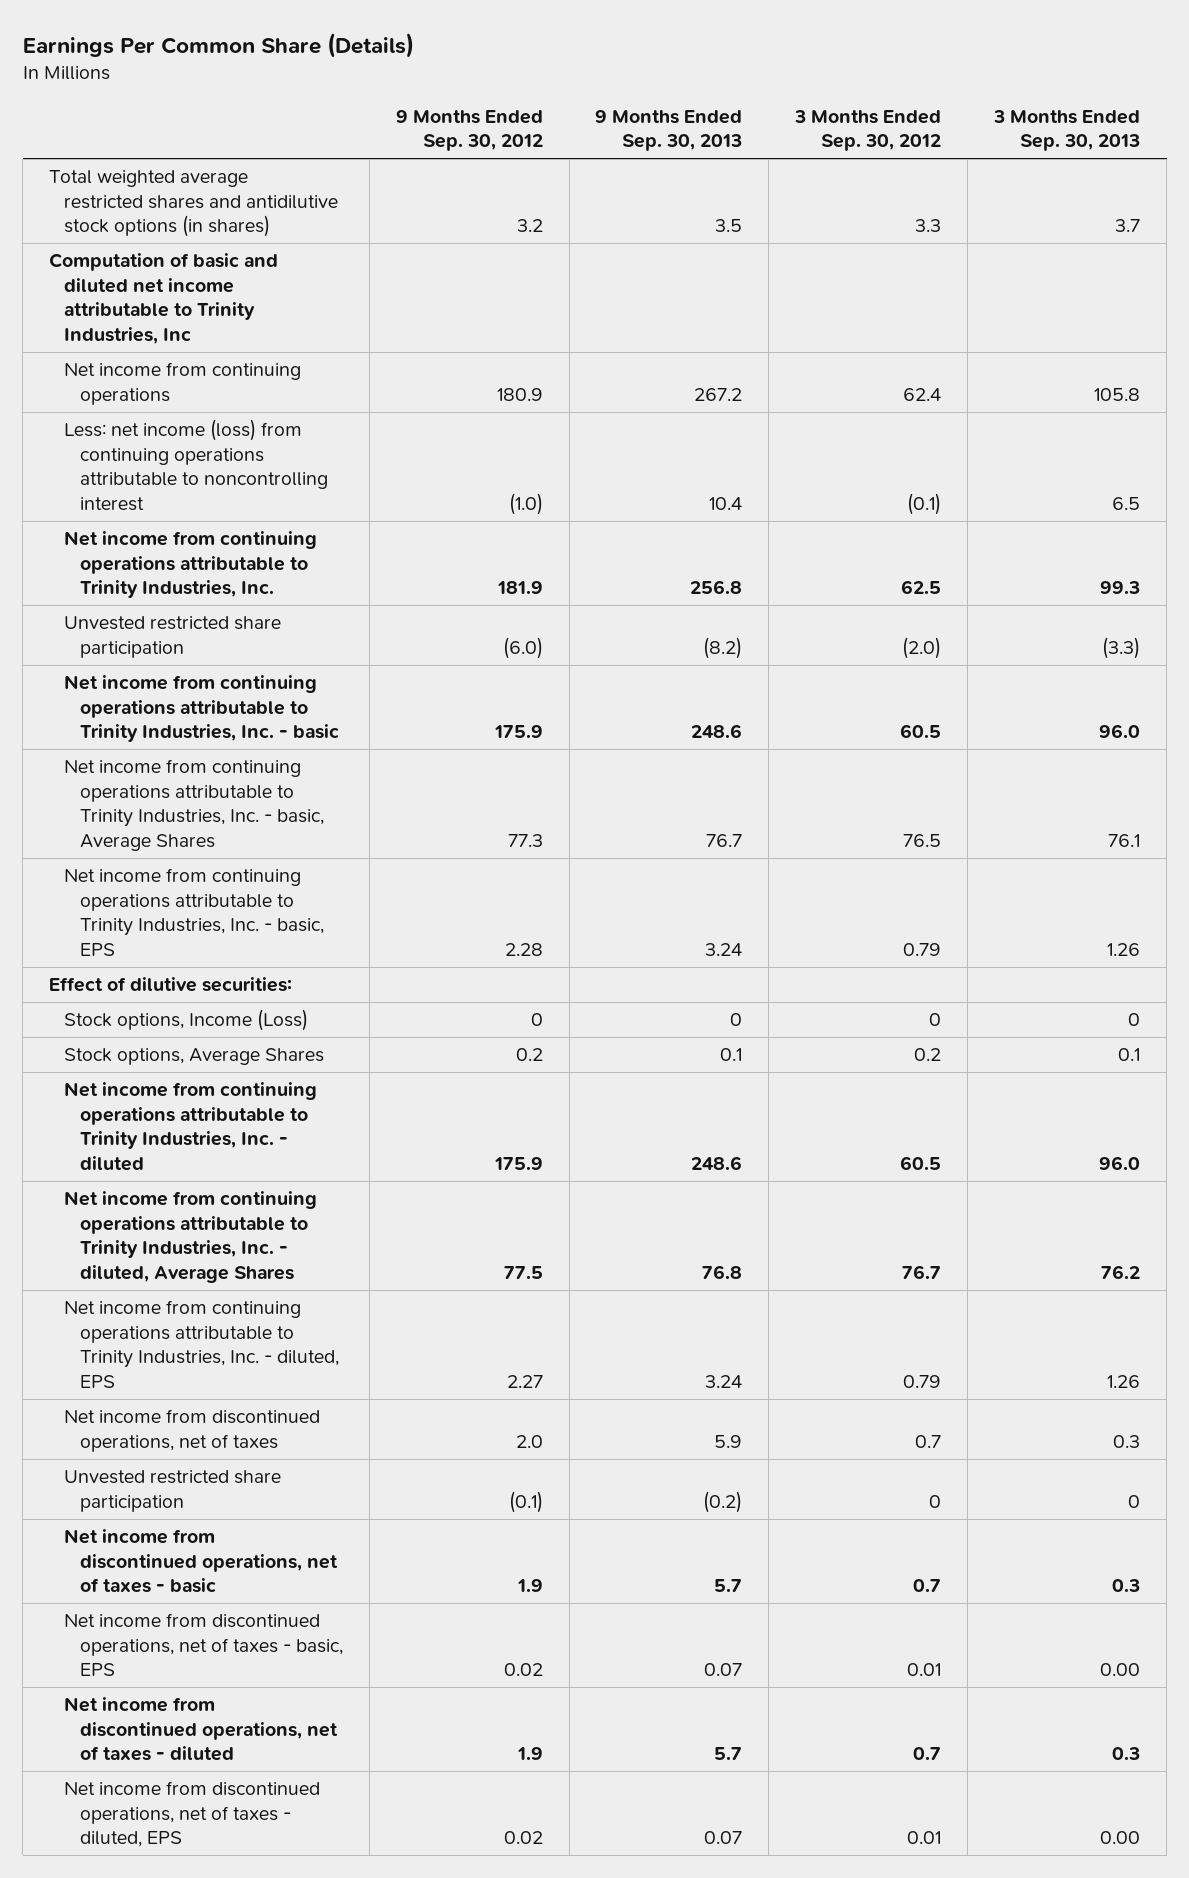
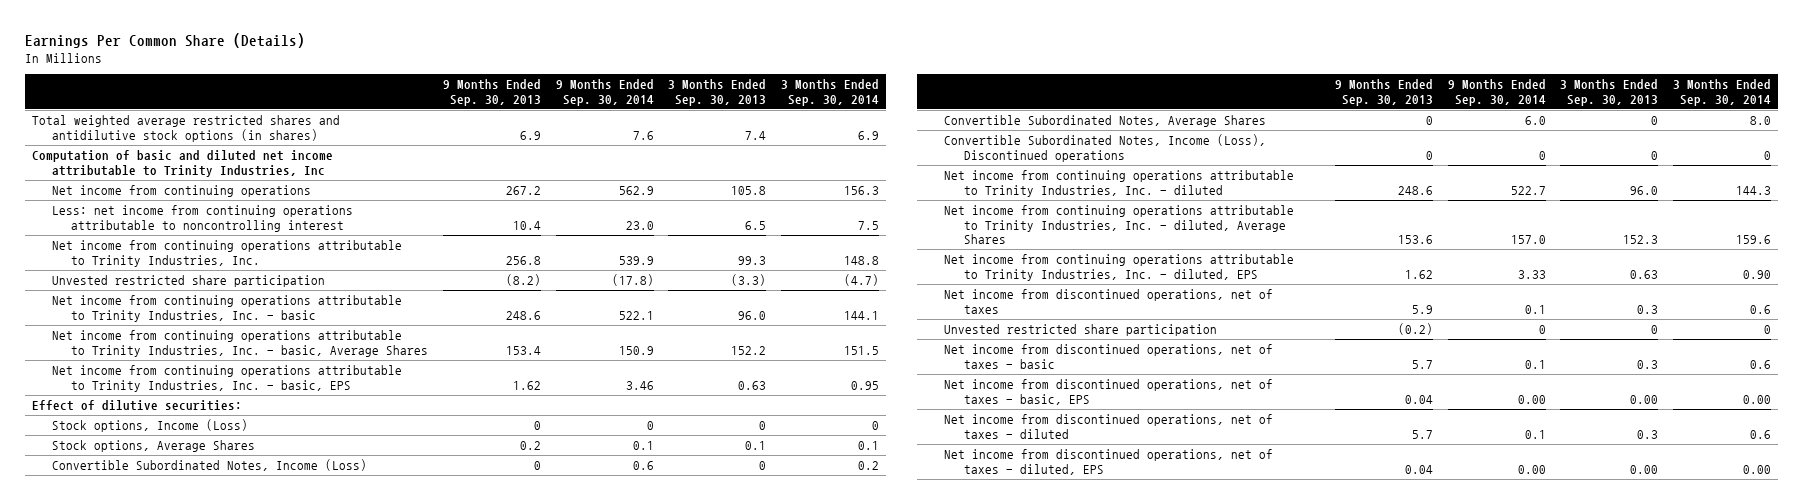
[395,109,543,152] 9 Months Ended Sep. 30, 2012 -> none
[794,109,942,152] 3 Months Ended Sep. 30, 2012 -> none
none -> [555,79,654,106] 9 Months Ended Sep. 30, 2014
none -> [780,79,879,106] 3 Months Ended Sep. 30, 2014
[715,219,743,233] 3.5 -> [520,130,542,140] 6.9
[1115,219,1141,233] 3.7 -> [745,130,767,140] 7.4
[64,419,328,511] Less: net income (loss) from continuing operations attributable to noncontrolling interest -> [51,205,353,232] Less: net income from continuing operations attributable to noncontrolling interest
[706,833,743,847] 76.7 -> [506,345,542,355] 153.4
[1108,833,1141,847] 76.1 -> [731,345,767,355] 152.2
[705,942,743,956] 3.24 -> [513,380,542,390] 1.62
[1107,942,1141,956] 1.26 -> [738,380,767,390] 0.63
[720,1048,743,1062] 0.1 -> [520,441,542,451] 0.2
none -> [51,459,367,472] Convertible Subordinated Notes, Income (Loss)
none -> [944,115,1267,128] Convertible Subordinated Notes, Average Shares
none -> [944,134,1267,162] Convertible Subordinated Notes, Income (Loss), Discontinued operations
[702,1264,743,1279] 76.8 -> [1398,235,1434,245] 153.6
[1101,1264,1141,1279] 76.2 -> [1623,235,1659,245] 152.3
[705,1374,743,1388] 3.24 -> [1405,269,1434,279] 1.62
[1107,1374,1141,1388] 1.26 -> [1630,269,1659,279] 0.63
[704,1663,743,1677] 0.07 -> [1405,394,1434,404] 0.04
[704,1831,743,1845] 0.07 -> [1405,464,1434,474] 0.04

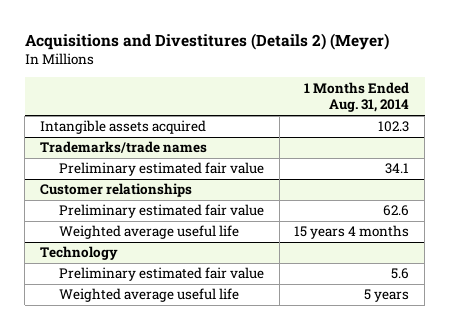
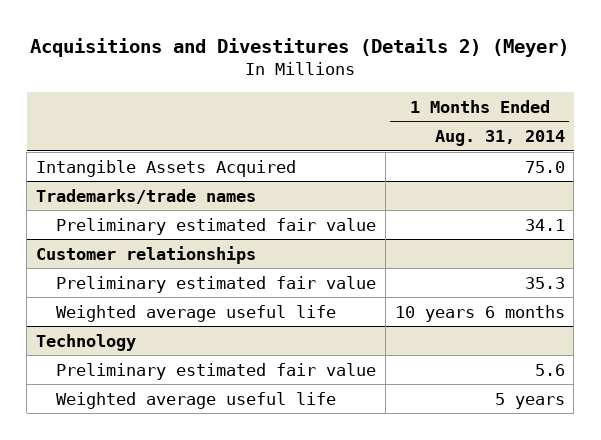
[40,120,207,135] Intangible assets acquired -> [36,159,297,177] Intangible Assets Acquired
[378,121,410,133] 102.3 -> [524,160,565,173] 75.0
[383,205,410,217] 62.6 -> [524,276,565,289] 35.3
[294,225,410,240] 15 years 4 months -> [394,304,565,322] 10 years 6 months

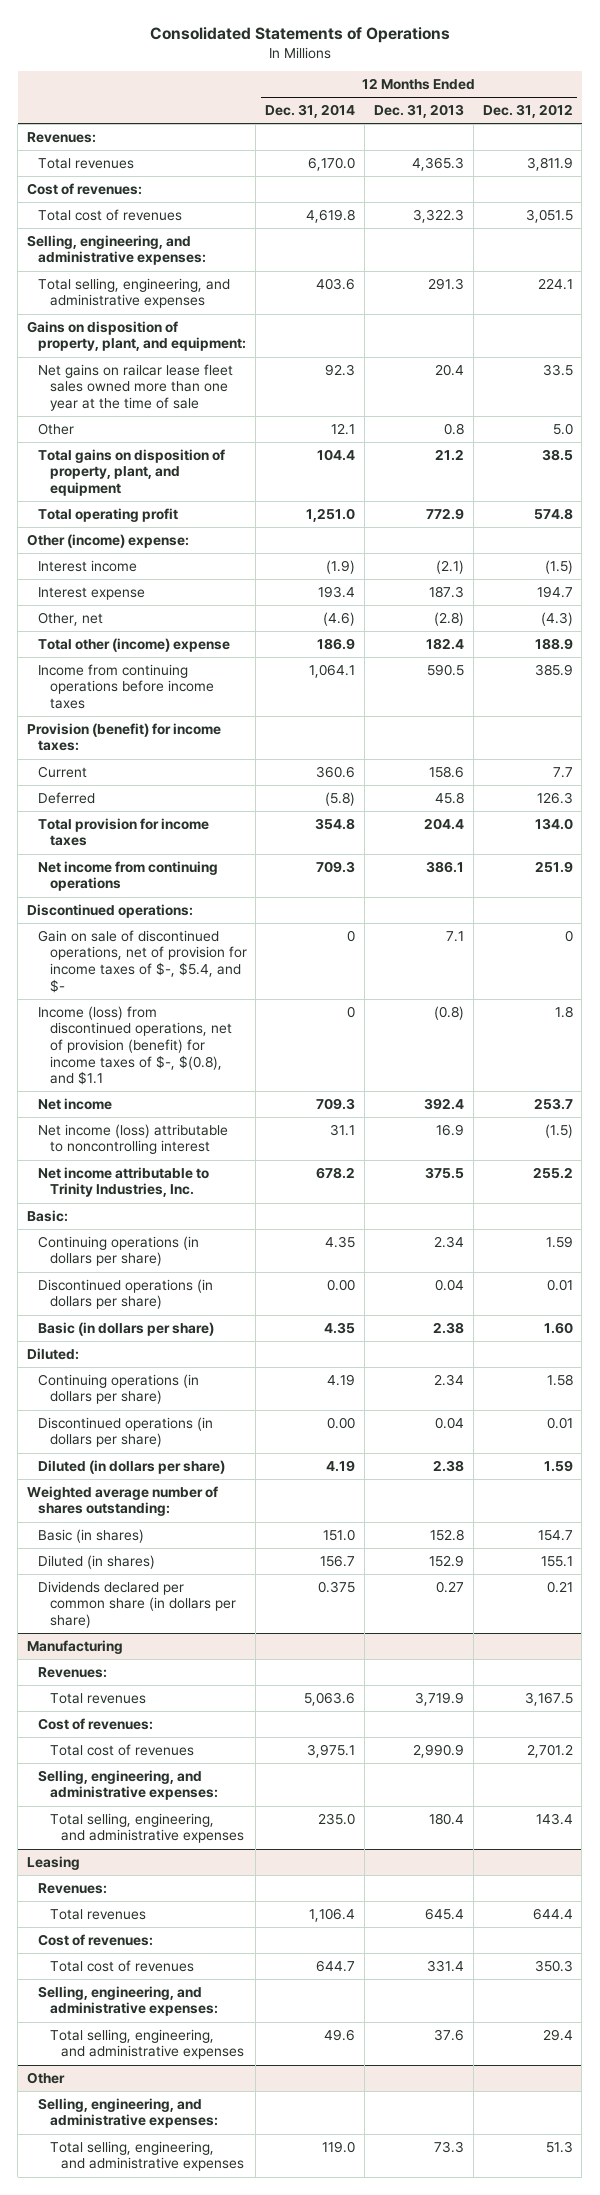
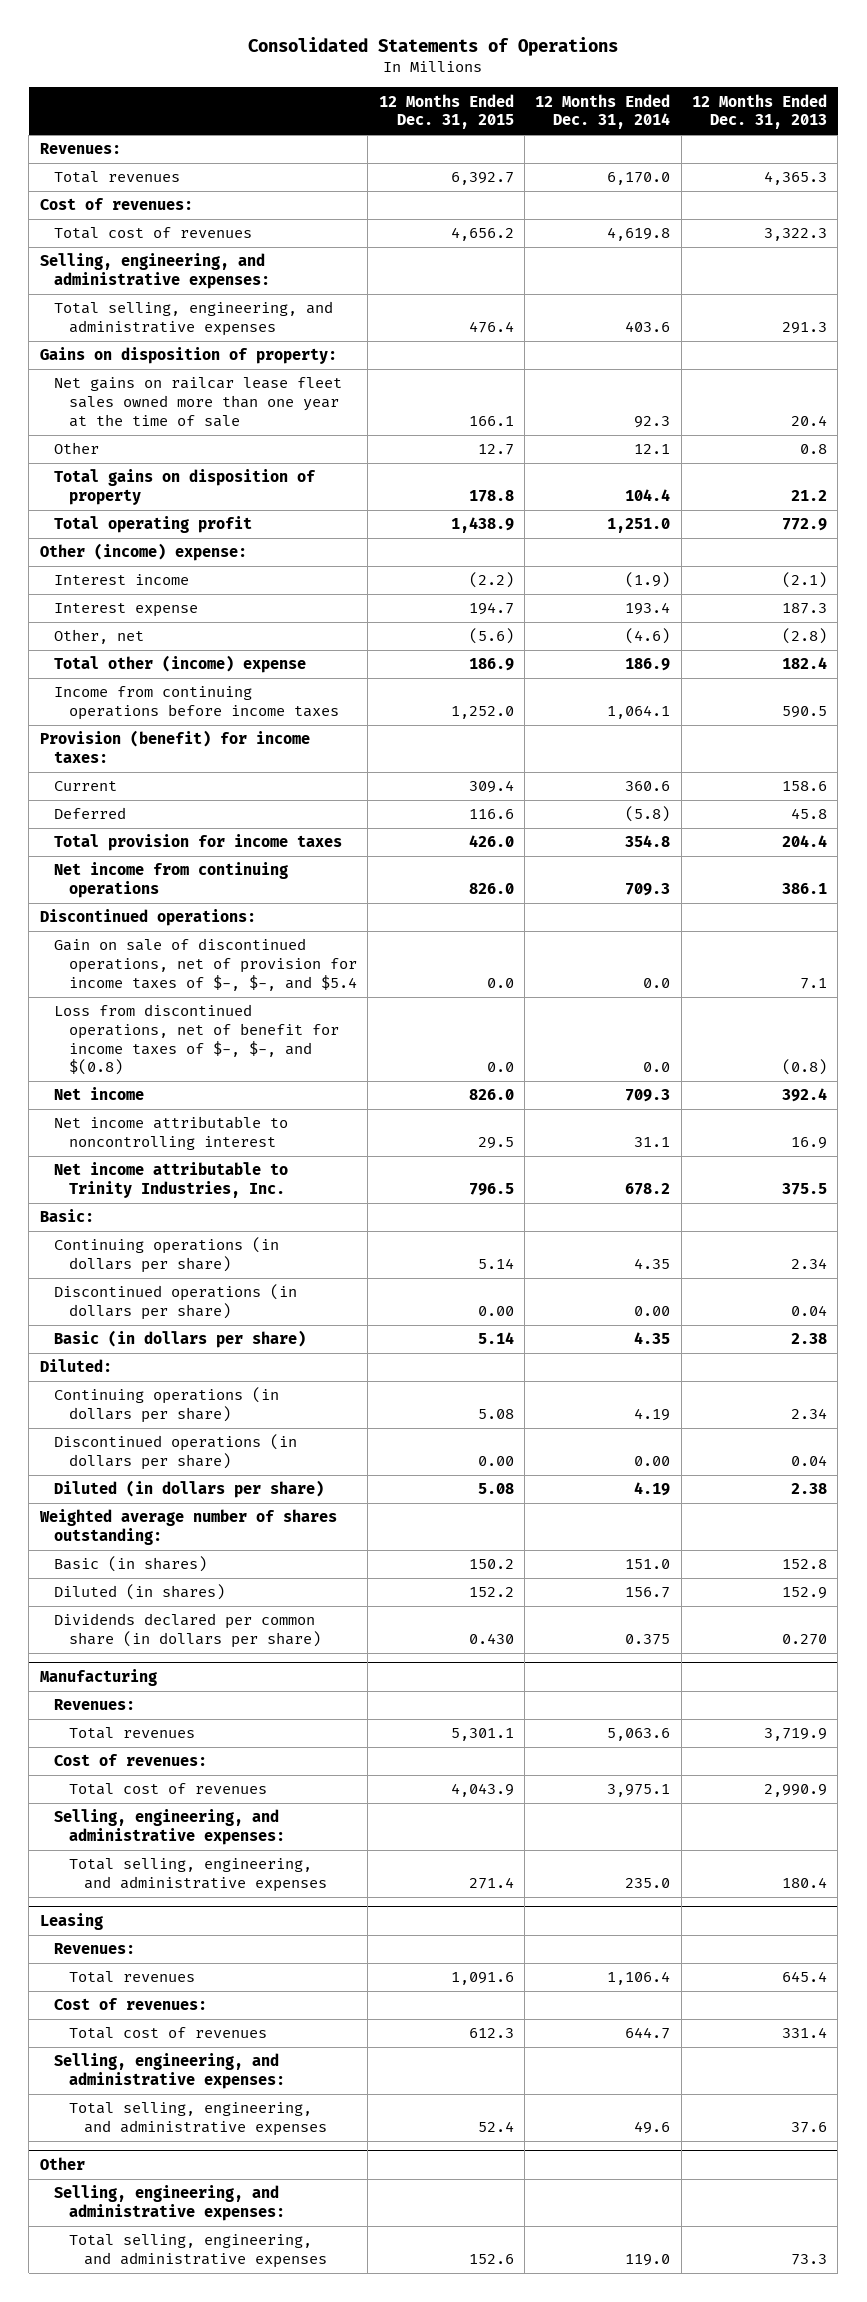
[482,104,573,119] Dec. 31, 2012 -> none
none -> [378,93,514,130] 12 Months Ended Dec. 31, 2015
[26,320,247,352] Gains on disposition of property, plant, and equipment: -> [39,347,337,365] Gains on disposition of property:
[38,448,226,497] Total gains on disposition of property, plant, and equipment -> [54,469,317,506] Total gains on disposition of property
[38,929,247,993] Gain on sale of discontinued operations, net of provision for income taxes of $-, $5.4, and $- -> [54,938,358,991] Gain on sale of discontinued operations, net of provision for income taxes of $-, $-, and $5.4
[347,929,356,942] 0 -> [643,977,671,988] 0.0
[38,1005,232,1086] Income (loss) from discontinued operations, net of provision (benefit) for income taxes of $-, $(0.8), and $1.1 -> [54,1004,340,1076] Loss from discontinued operations, net of benefit for income taxes of $-, $-, and $(0.8)
[347,1005,356,1018] 0 -> [643,1062,671,1073] 0.0
[38,1123,229,1155] Net income (loss) attributable to noncontrolling interest -> [54,1116,289,1151] Net income attributable to noncontrolling interest
[435,1580,464,1593] 0.27 -> [782,1634,828,1646] 0.270

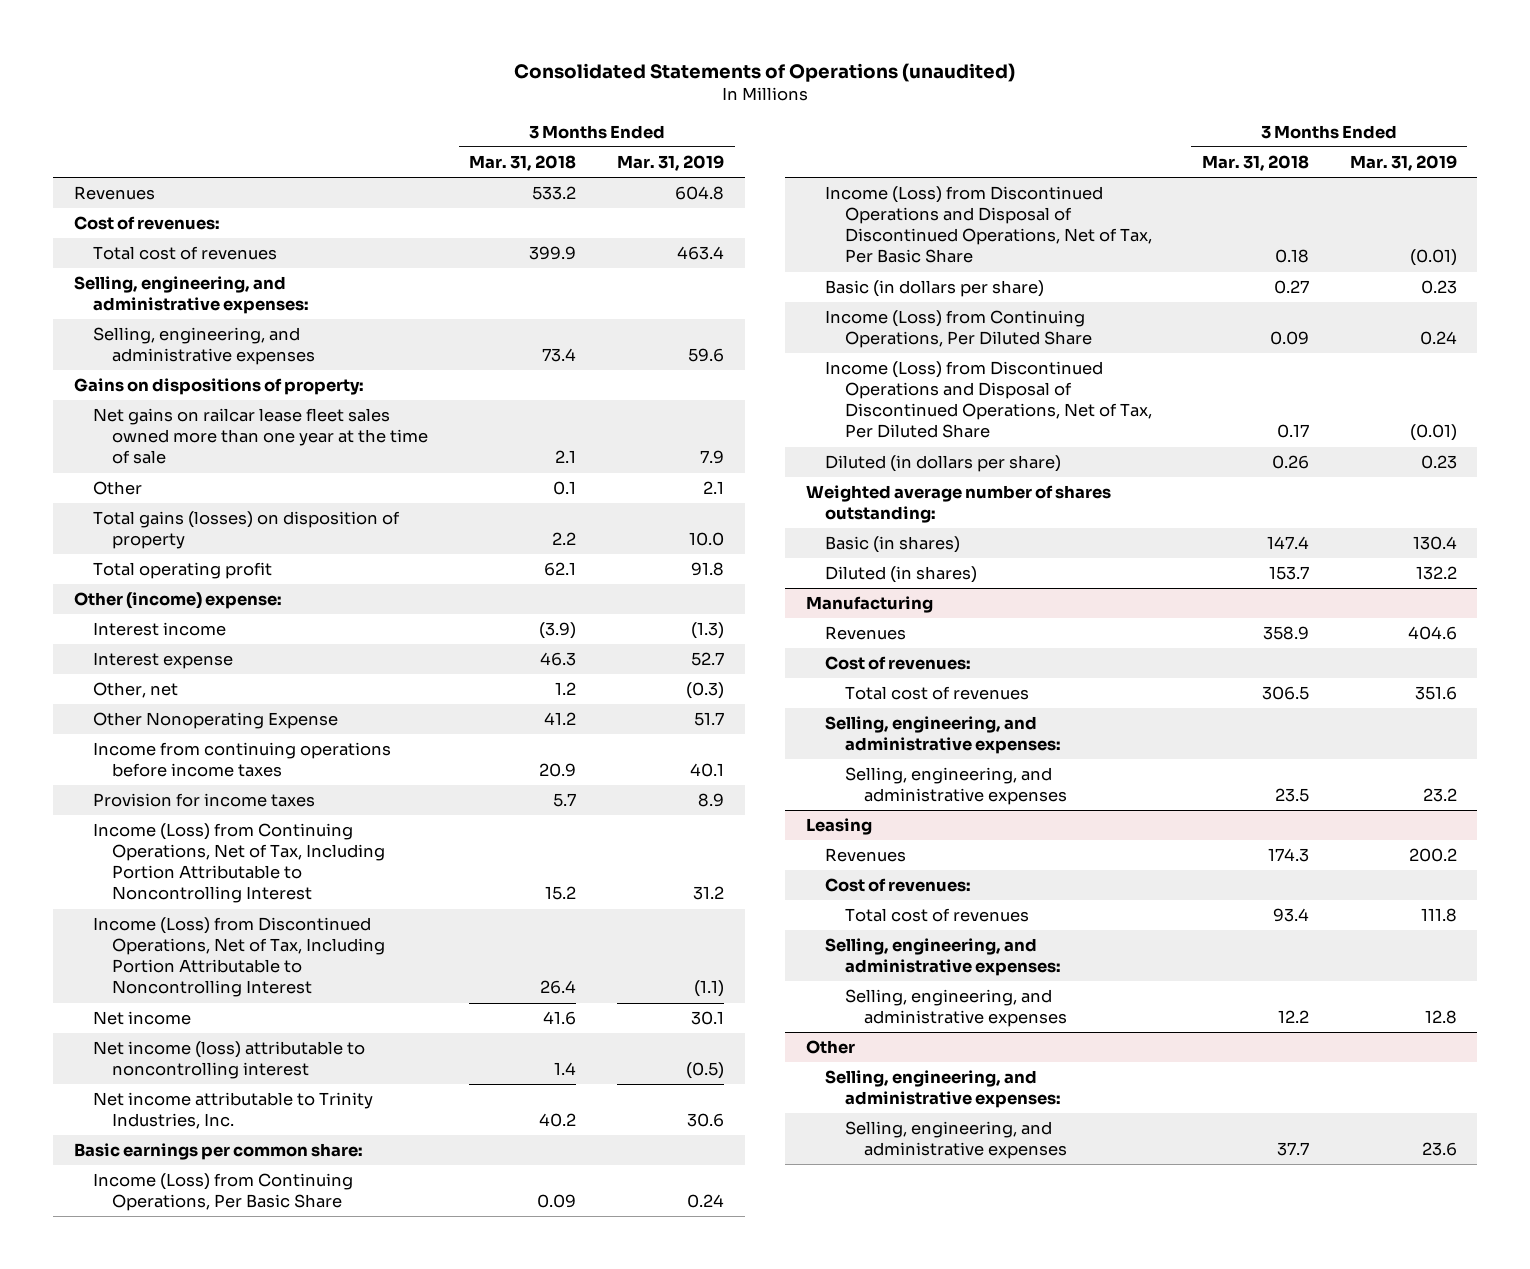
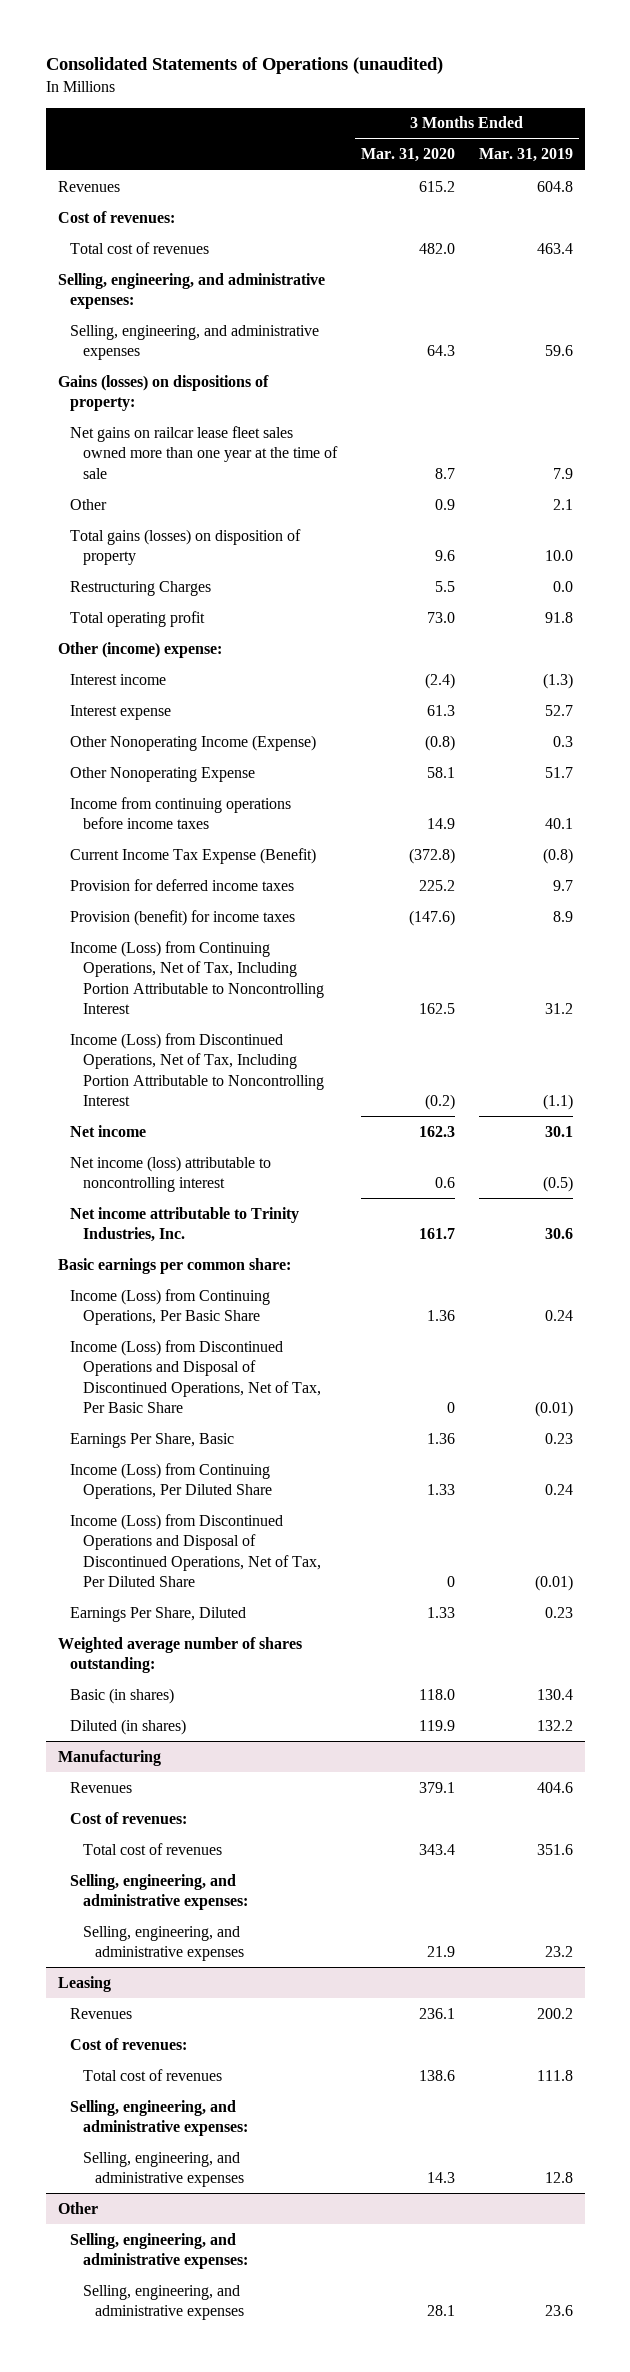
[469,155,577,172] Mar. 31, 2018 -> none
none -> [360,148,455,163] Mar. 31, 2020
[73,378,364,396] Gains on dispositions of property: -> [57,374,269,412] Gains (losses) on dispositions of property:
none -> [70,580,212,596] Restructuring Charges
[92,682,178,699] Other, net -> [70,734,317,751] Other Nonoperating Income (Expense)
[686,682,725,700] (0.3) -> [552,735,573,747] 0.3
none -> [70,847,317,864] Current Income Tax Expense (Benefit)
none -> [70,878,295,891] Provision for deferred income taxes
[92,793,315,808] Provision for income taxes -> [70,909,296,926] Provision (benefit) for income taxes
[825,280,1045,298] Basic (in dollars per share) -> [70,1432,235,1448] Earnings Per Share, Basic
[825,455,1062,473] Diluted (in dollars per share) -> [70,1606,247,1622] Earnings Per Share, Diluted

